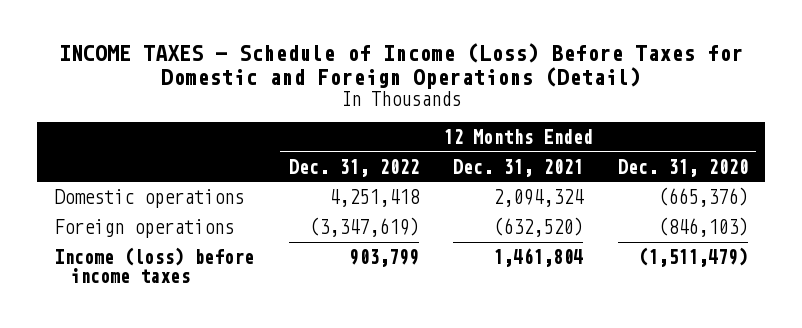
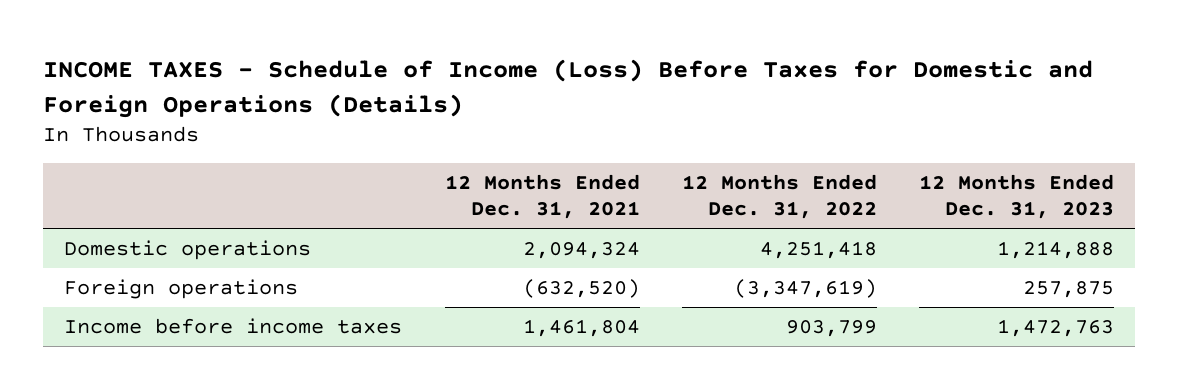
[59,43,744,90] INCOME TAXES - Schedule of Income (Loss) Before Taxes for Domestic and Foreign Operations (Detail) -> [43,59,1094,118] INCOME TAXES - Schedule of Income (Loss) Before Taxes for Domestic and Foreign Operations (Details)
[617,158,748,177] Dec. 31, 2020 -> none
none -> [919,174,1115,220] 12 Months Ended Dec. 31, 2023
[54,247,255,283] Income (loss) before income taxes -> [64,318,403,335] Income before income taxes

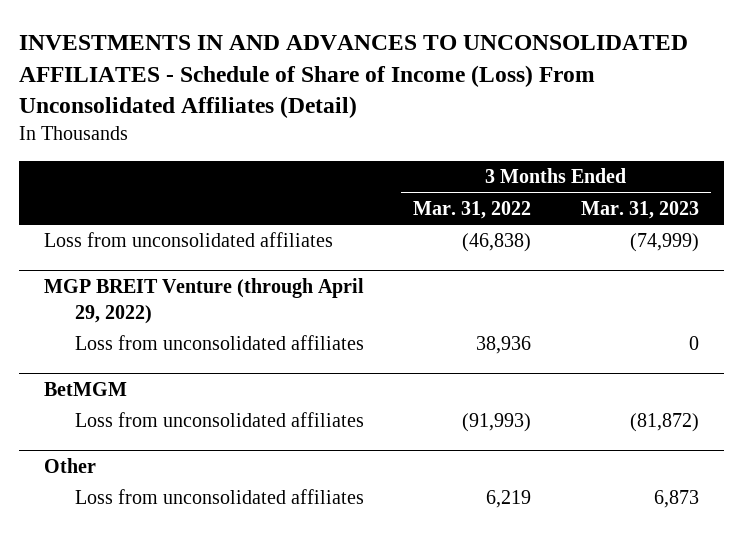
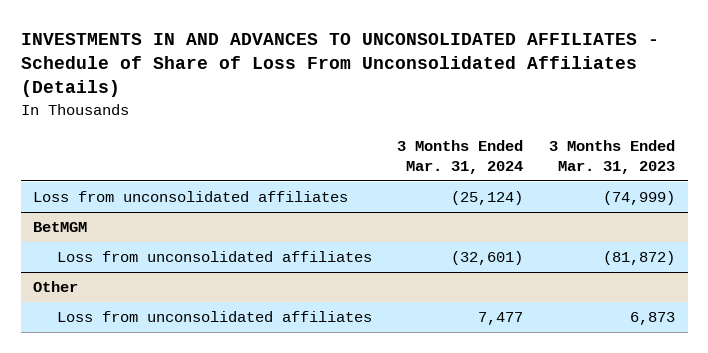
[18,35,688,119] INVESTMENTS IN AND ADVANCES TO UNCONSOLIDATED AFFILIATES - Schedule of Share of Income (Loss) From Unconsolidated Affiliates (Detail) -> [20,32,659,98] INVESTMENTS IN AND ADVANCES TO UNCONSOLIDATED AFFILIATES - Schedule of Share of Loss From Unconsolidated Affiliates (Details)
[413,200,532,219] Mar. 31, 2022 -> none
none -> [397,139,524,174] 3 Months Ended Mar. 31, 2024
[43,277,364,324] MGP BREIT Venture (through April 29, 2022) -> none
[74,335,364,351] Loss from unconsolidated affiliates -> none

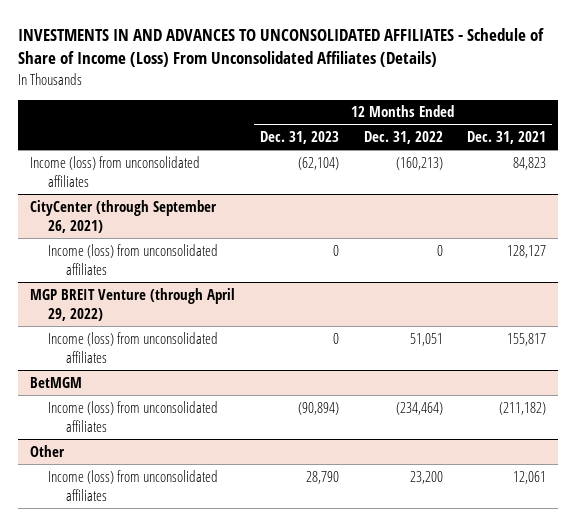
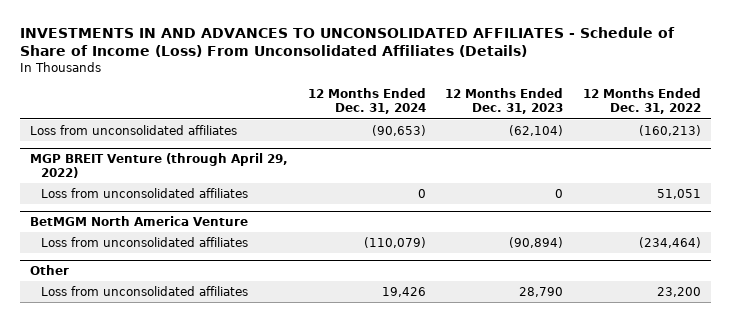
[467,130,547,144] Dec. 31, 2021 -> none
none -> [307,88,426,115] 12 Months Ended Dec. 31, 2024
[30,199,218,233] CityCenter (through September 26, 2021) -> none
[48,243,219,275] Income (loss) from unconsolidated affiliates -> none
[30,155,201,187] Income (loss) from unconsolidated affiliates -> [30,124,238,135] Loss from unconsolidated affiliates
[30,376,83,388] BetMGM -> none
[48,331,219,363] Income (loss) from unconsolidated affiliates -> [40,187,248,198] Loss from unconsolidated affiliates
none -> [30,215,249,226] BetMGM North America Venture
[48,400,219,432] Income (loss) from unconsolidated affiliates -> [40,236,248,247] Loss from unconsolidated affiliates
[48,469,219,501] Income (loss) from unconsolidated affiliates -> [40,285,248,296] Loss from unconsolidated affiliates

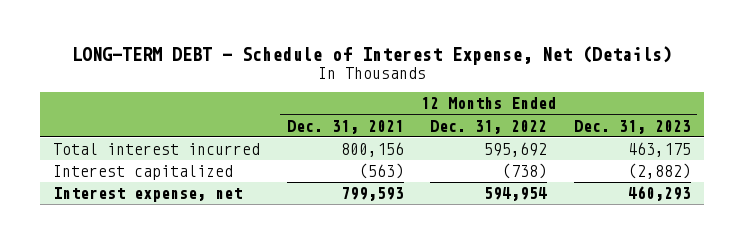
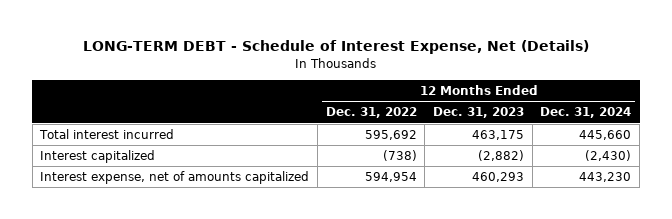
[286,119,404,134] Dec. 31, 2021 -> none
none -> [540,107,632,119] Dec. 31, 2024
[53,187,243,203] Interest expense, net -> [40,171,310,185] Interest expense, net of amounts capitalized

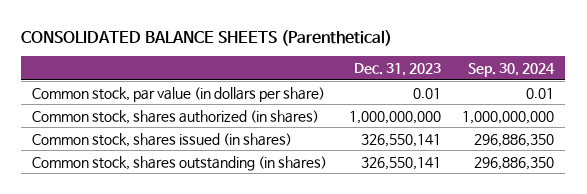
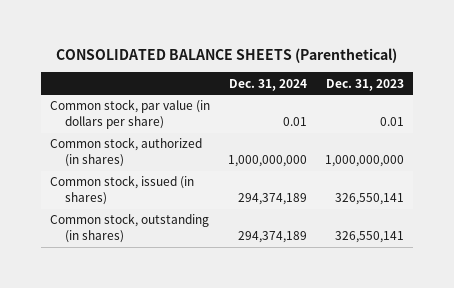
[468,62,556,77] Sep. 30, 2024 -> none
none -> [229,78,308,91] Dec. 31, 2024
[32,109,320,124] Common stock, shares authorized (in shares) -> [50,137,203,167] Common stock, authorized (in shares)
[32,132,293,147] Common stock, shares issued (in shares) -> [50,175,195,205] Common stock, issued (in shares)
[32,155,328,171] Common stock, shares outstanding (in shares) -> [50,213,210,243] Common stock, outstanding (in shares)

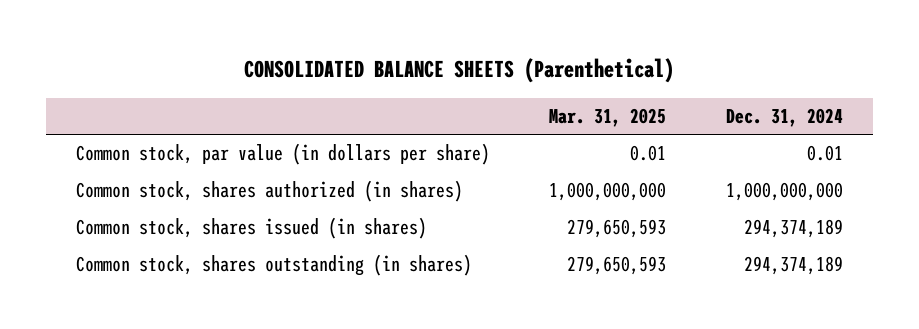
[325,78,404,91] Dec. 31, 2023 -> none
none -> [549,108,667,128] Mar. 31, 2025
[50,137,203,167] Common stock, authorized (in shares) -> [75,180,463,203] Common stock, shares authorized (in shares)
[50,175,195,205] Common stock, issued (in shares) -> [75,217,427,240] Common stock, shares issued (in shares)
[50,213,210,243] Common stock, outstanding (in shares) -> [75,254,472,277] Common stock, shares outstanding (in shares)

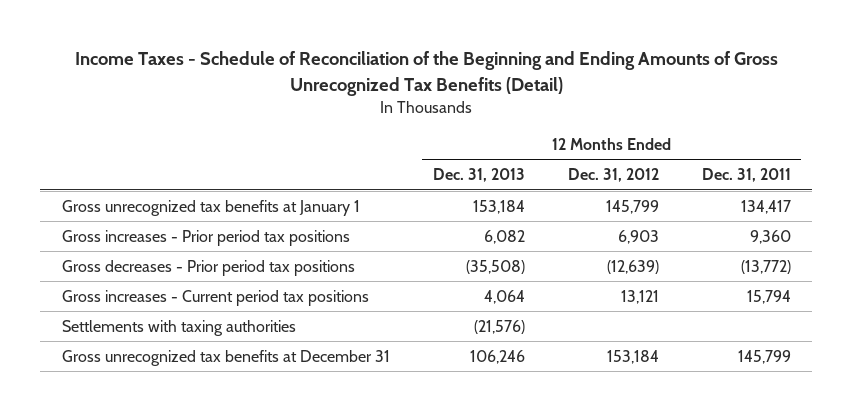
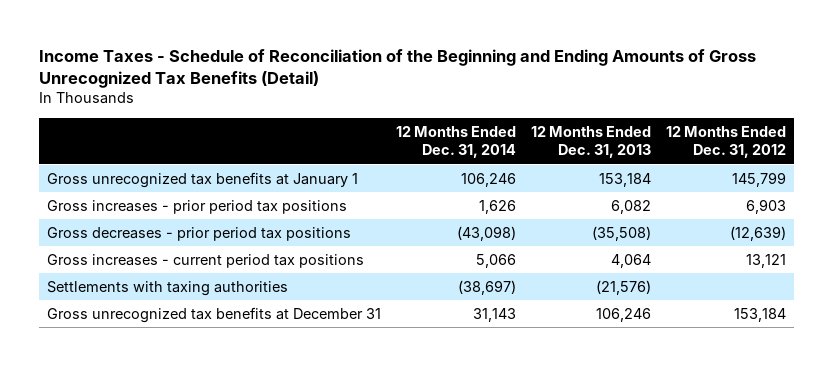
[701,168,791,183] Dec. 31, 2011 -> none
none -> [395,125,516,159] 12 Months Ended Dec. 31, 2014
[61,229,350,246] Gross increases - Prior period tax positions -> [46,199,347,214] Gross increases - prior period tax positions
[61,259,355,276] Gross decreases - Prior period tax positions -> [46,226,351,241] Gross decreases - prior period tax positions
[61,289,369,306] Gross increases - Current period tax positions -> [46,253,364,268] Gross increases - current period tax positions

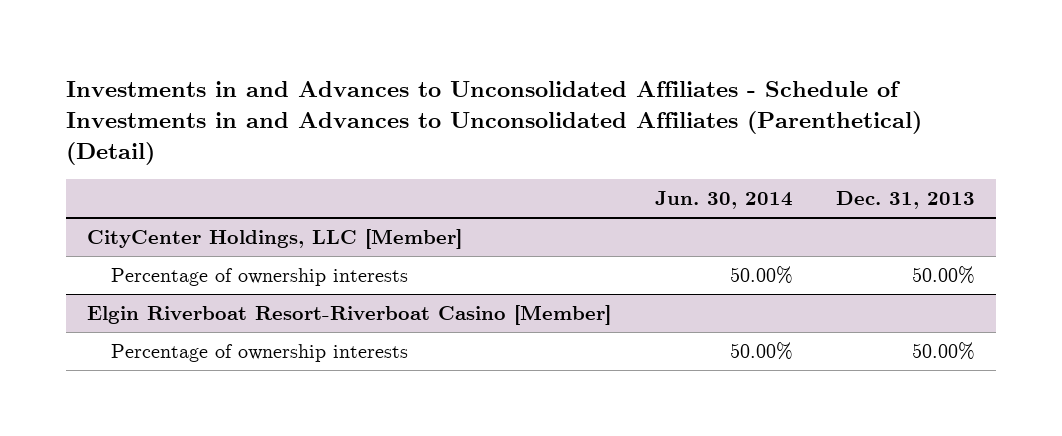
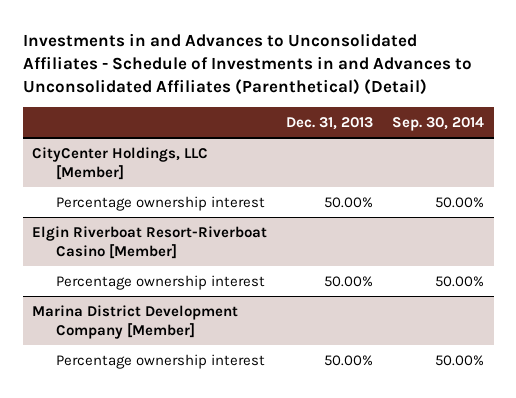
[654,191,793,210] Jun. 30, 2014 -> none
none -> [392,116,485,131] Sep. 30, 2014
[111,268,409,287] Percentage of ownership interests -> [55,195,265,211] Percentage ownership interest
[111,344,409,363] Percentage of ownership interests -> [55,274,265,290] Percentage ownership interest
none -> [32,304,239,339] Marina District Development Company [Member]
none -> [55,353,265,369] Percentage ownership interest

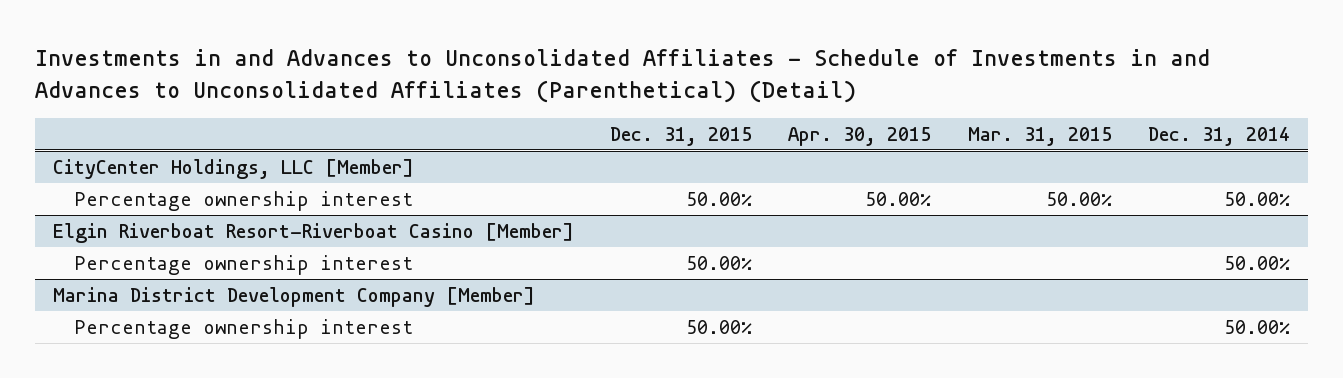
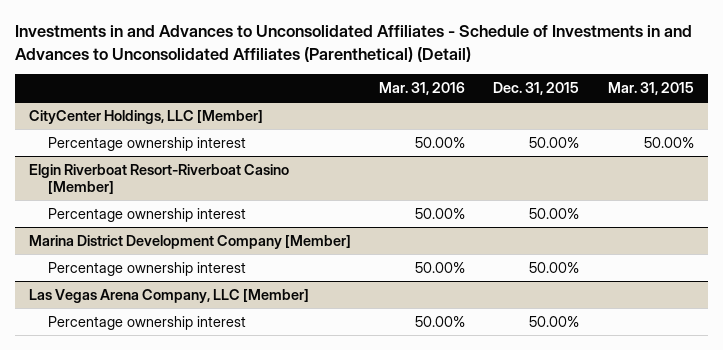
[788,126,932,146] Apr. 30, 2015 -> none
[1147,126,1290,146] Dec. 31, 2014 -> none
none -> [379,82,466,96] Mar. 31, 2016
none -> [29,288,310,303] Las Vegas Arena Company, LLC [Member]
none -> [48,315,247,330] Percentage ownership interest

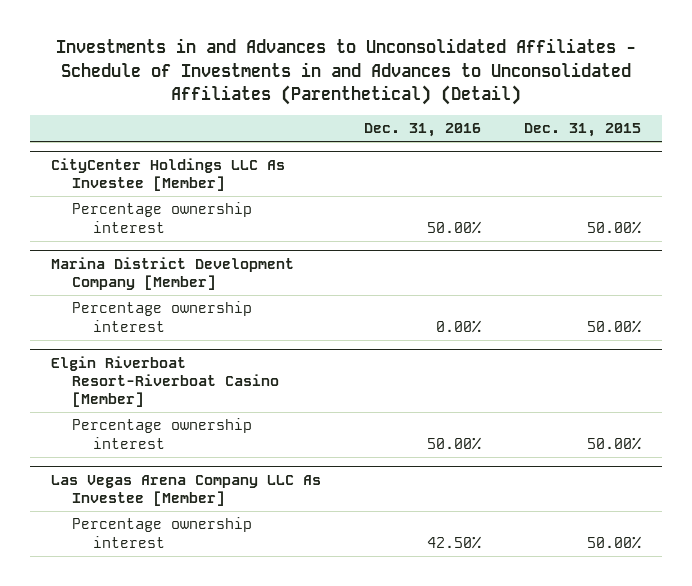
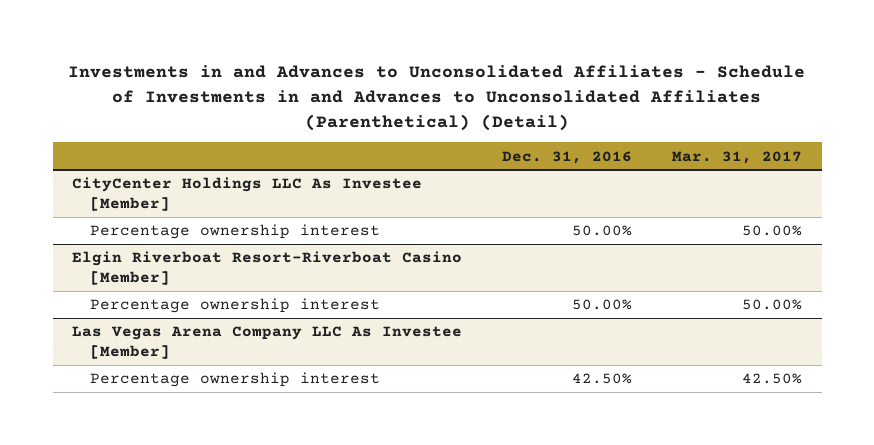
[523,123,641,138] Dec. 31, 2015 -> none
none -> [671,150,802,164] Mar. 31, 2017
[51,256,295,290] Marina District Development Company [Member] -> none
[72,301,253,332] Percentage ownership interest -> none

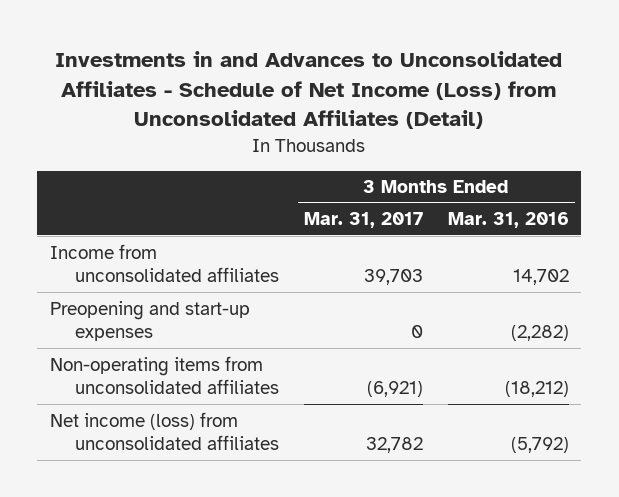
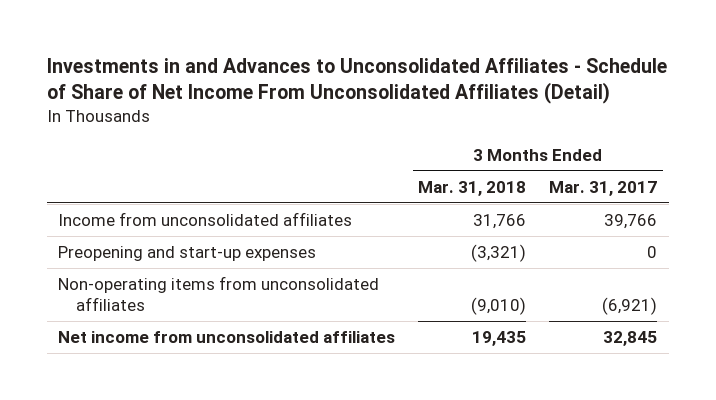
[55,51,563,130] Investments in and Advances to Unconsolidated Affiliates - Schedule of Net Income (Loss) from Unconsolidated Affiliates (Detail) -> [46,58,667,105] Investments in and Advances to Unconsolidated Affiliates - Schedule of Share of Net Income From Unconsolidated Affiliates (Detail)
[447,212,569,229] Mar. 31, 2016 -> none
none -> [418,180,527,196] Mar. 31, 2018
[364,269,424,286] 39,703 -> [604,213,658,229] 39,766
[49,411,280,451] Net income (loss) from unconsolidated affiliates -> [58,330,396,343] Net income from unconsolidated affiliates
[366,437,424,454] 32,782 -> [603,330,658,346] 32,845

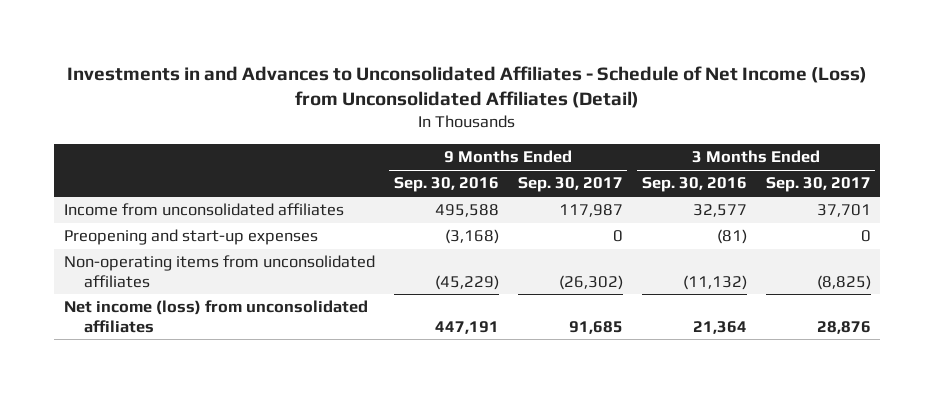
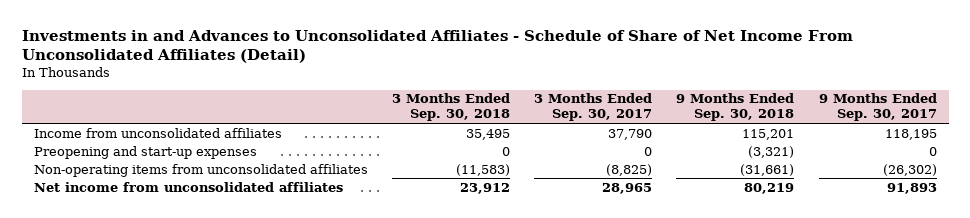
[67,65,868,109] Investments in and Advances to Unconsolidated Affiliates - Schedule of Net Income (Loss) from Unconsolidated Affiliates (Detail) -> [21,30,853,64] Investments in and Advances to Unconsolidated Affiliates - Schedule of Share of Net Income From Unconsolidated Affiliates (Detail)
[393,177,499,193] Sep. 30, 2016 -> none
[641,177,747,193] Sep. 30, 2016 -> none
none -> [392,93,511,122] 3 Months Ended Sep. 30, 2018
none -> [676,93,795,122] 9 Months Ended Sep. 30, 2018
[558,204,623,218] 117,987 -> [884,128,937,140] 118,195
[816,204,871,218] 37,701 -> [608,128,653,140] 37,790
[63,300,368,333] Net income (loss) from unconsolidated affiliates -> [33,181,343,192] Net income from unconsolidated affiliates
[568,320,623,334] 91,685 -> [886,182,937,194] 91,893
[816,320,871,334] 28,876 -> [602,182,653,194] 28,965

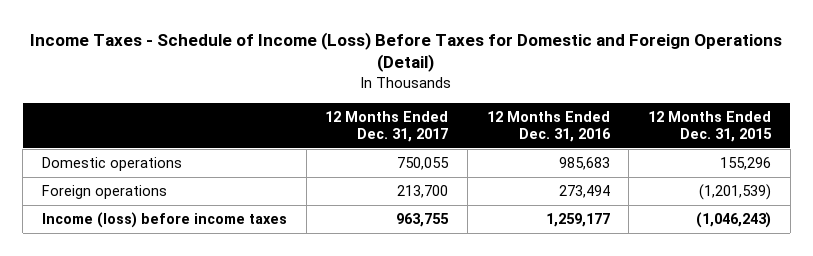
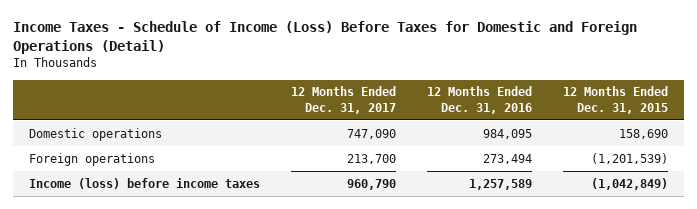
[397,156,450,170] 750,055 -> [346,128,396,139] 747,090
[558,156,610,170] 985,683 -> [483,128,533,139] 984,095
[719,156,771,170] 155,296 -> [619,128,669,139] 158,690
[396,212,450,227] 963,755 -> [346,178,396,190] 960,790
[545,212,610,227] 1,259,177 -> [469,178,533,190] 1,257,589
[695,211,771,228] (1,046,243) -> [591,177,669,190] (1,042,849)

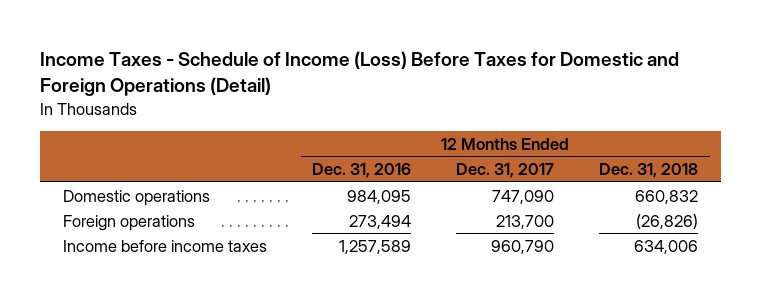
[563,86,669,114] 12 Months Ended Dec. 31, 2015 -> none
none -> [599,163,699,179] Dec. 31, 2018
[28,177,260,189] Income (loss) before income taxes -> [62,239,267,252] Income before income taxes

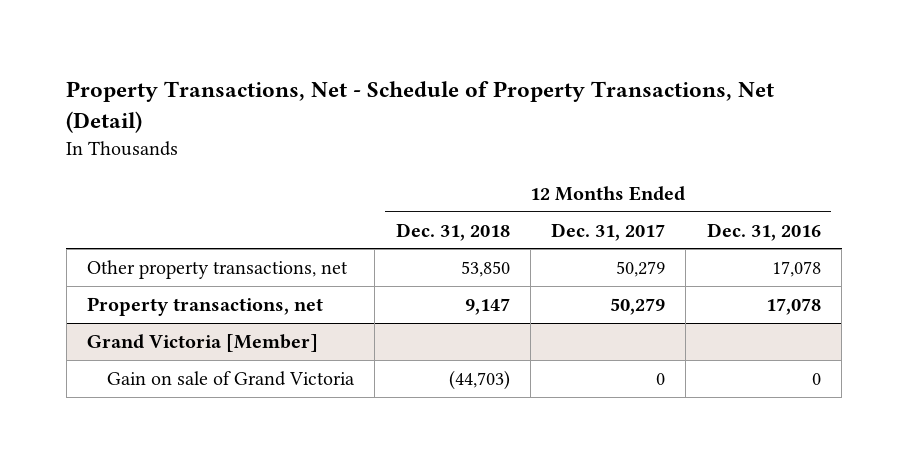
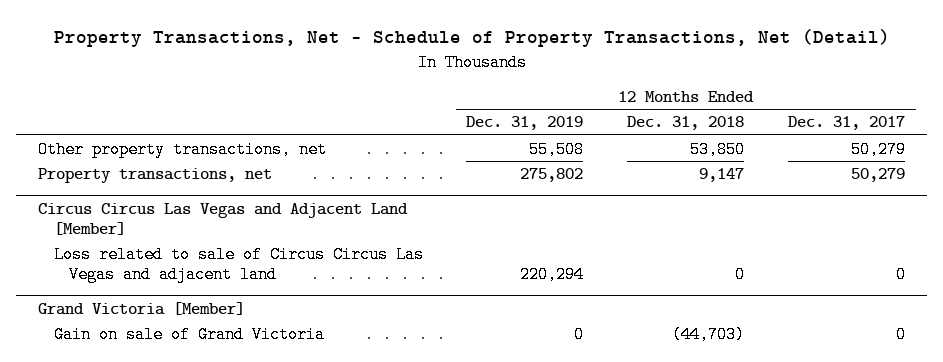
[706,222,821,241] Dec. 31, 2016 -> none
none -> [466,116,584,131] Dec. 31, 2019
none -> [38,202,409,235] Circus Circus Las Vegas and Adjacent Land [Member]
none -> [53,246,424,283] Loss related to sale of Circus Circus Las Vegas and adjacent land

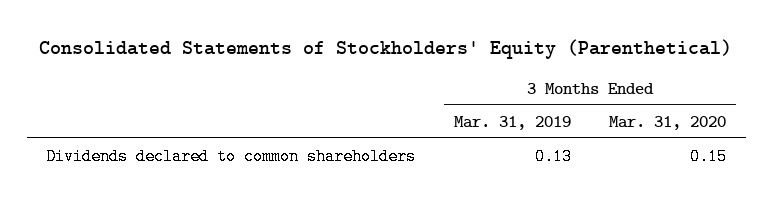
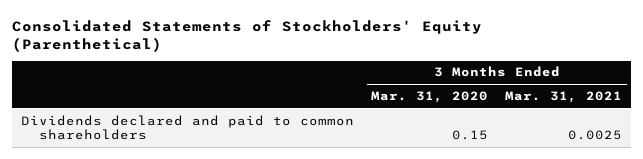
[453,115,571,130] Mar. 31, 2019 -> none
none -> [505,90,623,103] Mar. 31, 2021
[46,147,417,165] Dividends declared to common shareholders -> [20,114,354,141] Dividends declared and paid to common shareholders

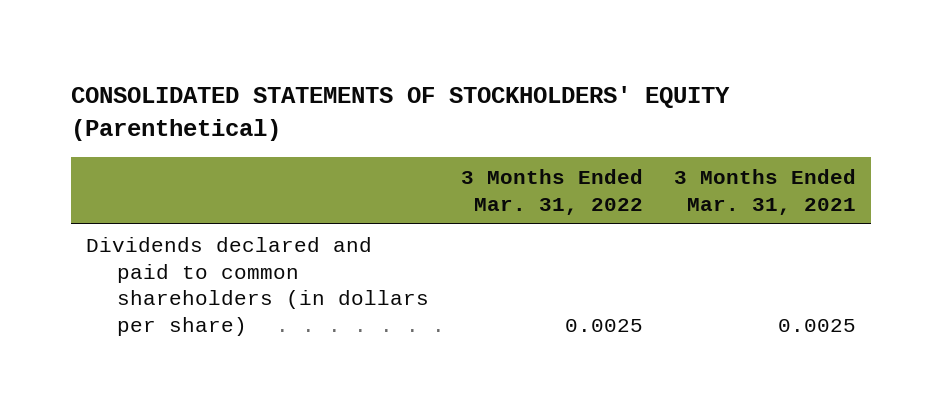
[12,19,483,52] Consolidated Statements of Stockholders' Equity (Parenthetical) -> [70,86,730,142] CONSOLIDATED STATEMENTS OF STOCKHOLDERS' EQUITY (Parenthetical)
[371,90,489,103] Mar. 31, 2020 -> none
none -> [460,169,643,215] 3 Months Ended Mar. 31, 2022
[20,114,354,141] Dividends declared and paid to common shareholders -> [86,237,430,336] Dividends declared and paid to common shareholders (in dollars per share)

